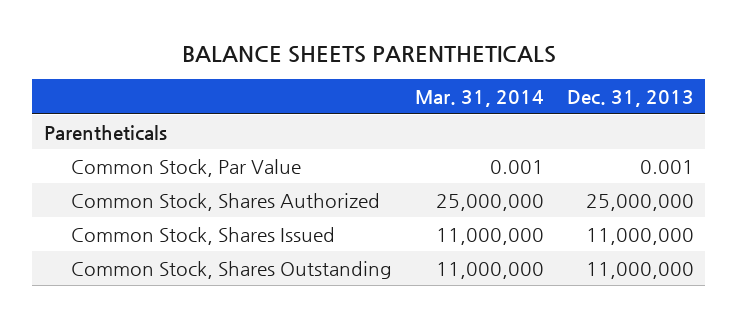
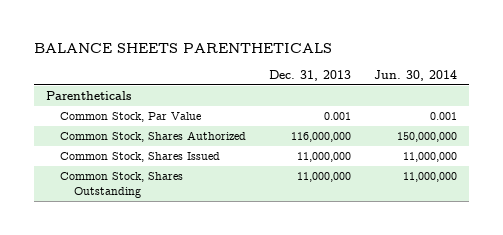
[414,90,544,108] Mar. 31, 2014 -> none
none -> [374,69,458,81] Jun. 30, 2014
[585,193,694,211] 25,000,000 -> [291,132,352,143] 116,000,000

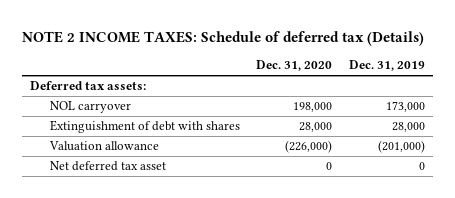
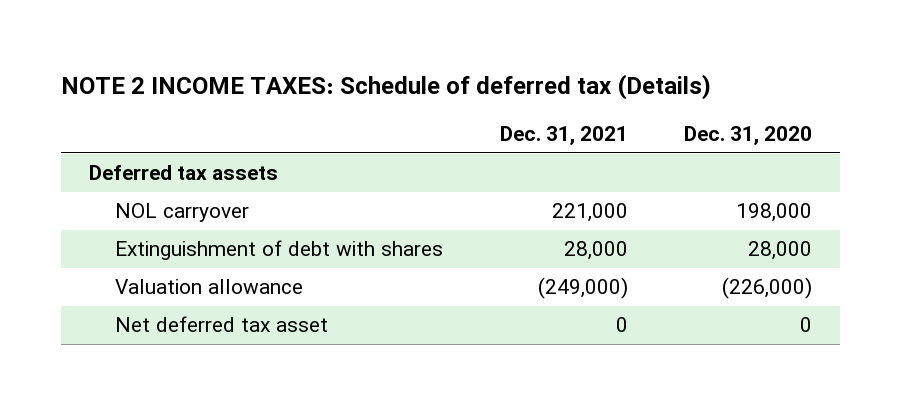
[348,60,425,72] Dec. 31, 2019 -> none
none -> [499,126,628,146] Dec. 31, 2021
[30,81,147,91] Deferred tax assets: -> [89,165,279,181] Deferred tax assets

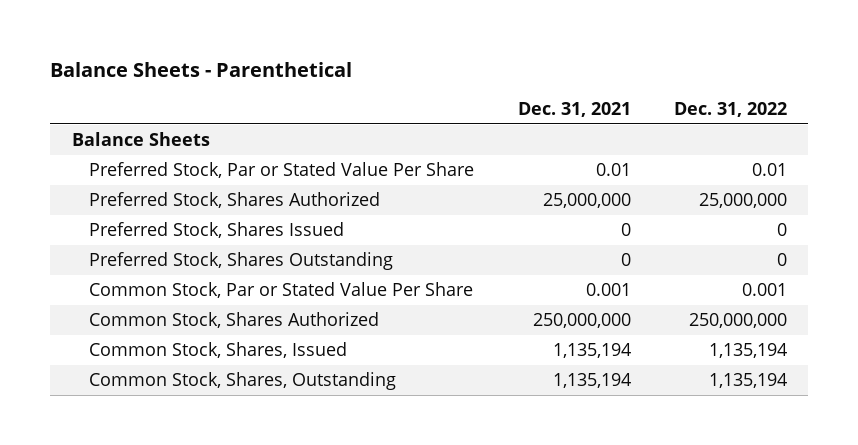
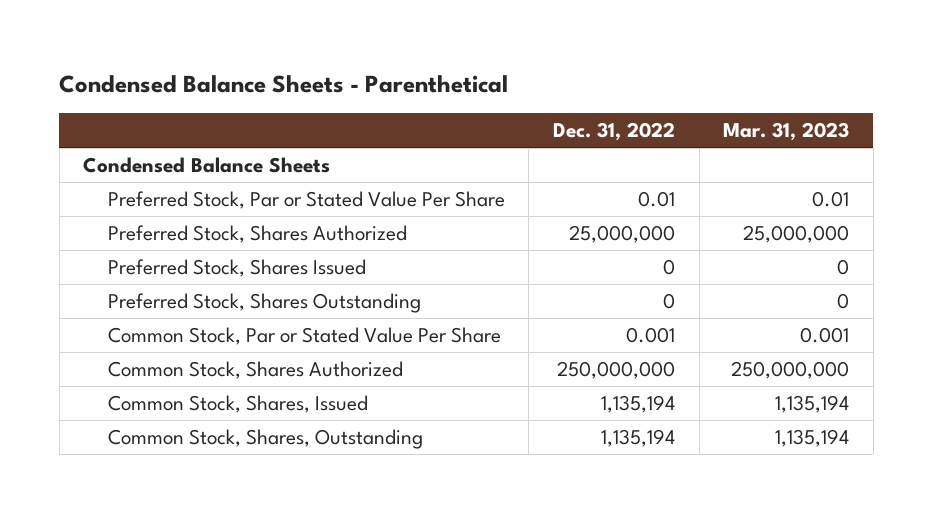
[50,61,353,77] Balance Sheets - Parenthetical -> [59,75,509,94] Condensed Balance Sheets - Parenthetical
[517,102,631,118] Dec. 31, 2021 -> none
none -> [723,122,850,142] Mar. 31, 2023
[71,131,210,146] Balance Sheets -> [83,157,331,174] Condensed Balance Sheets

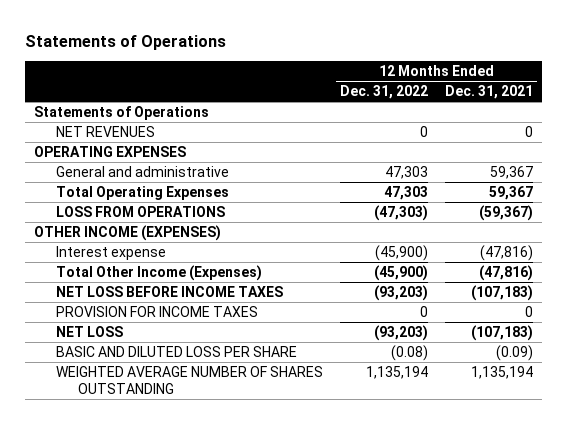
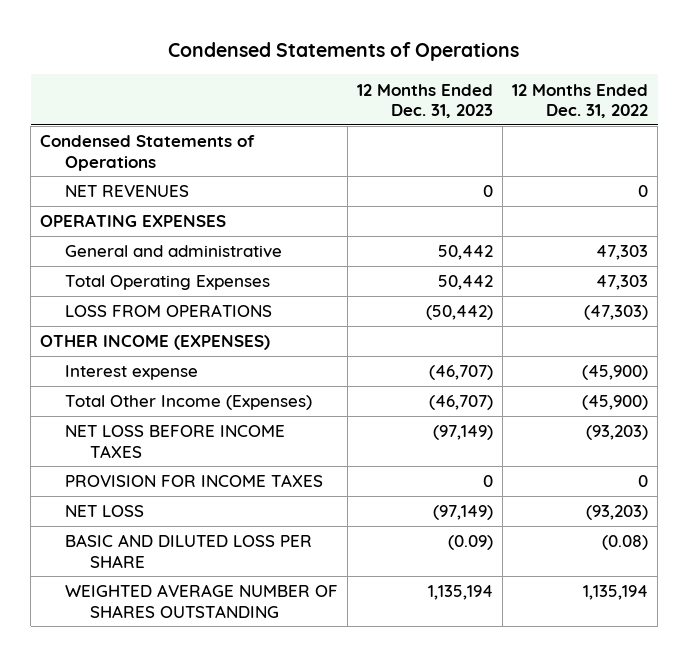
[25,35,227,51] Statements of Operations -> [168,42,520,62] Condensed Statements of Operations
[445,85,534,100] Dec. 31, 2021 -> none
none -> [357,83,494,119] 12 Months Ended Dec. 31, 2023
[33,106,209,121] Statements of Operations -> [40,135,256,171] Condensed Statements of Operations

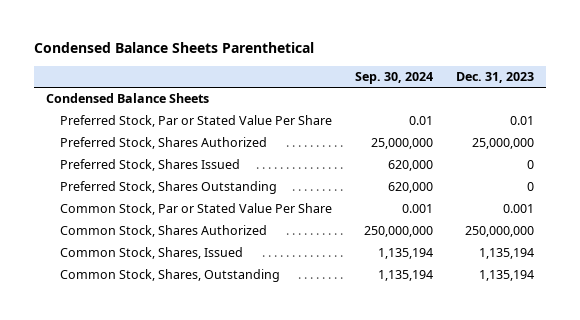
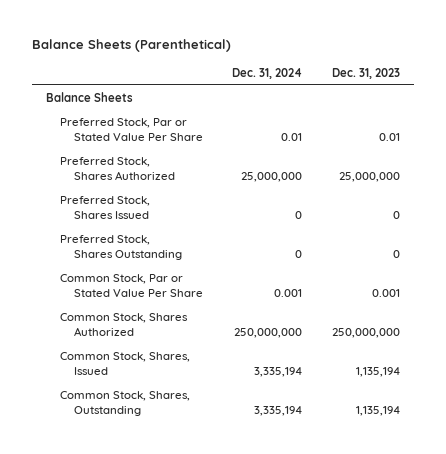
[34,42,315,54] Condensed Balance Sheets Parenthetical -> [31,39,231,53] Balance Sheets (Parenthetical)
[355,71,434,84] Sep. 30, 2024 -> none
none -> [232,67,303,79] Dec. 31, 2024
[45,93,209,104] Condensed Balance Sheets -> [46,92,134,103] Balance Sheets

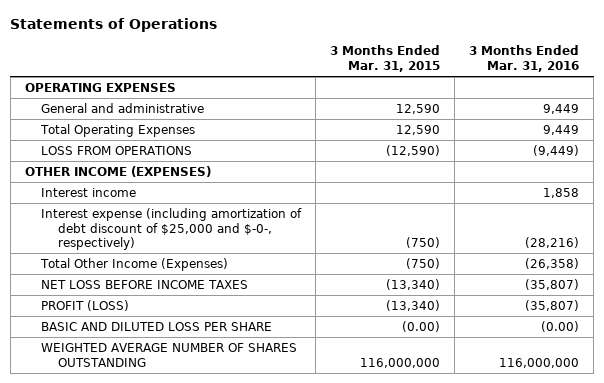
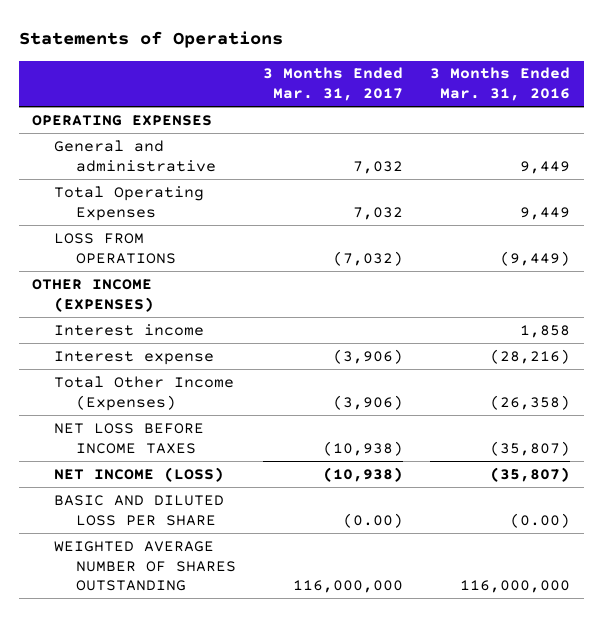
[330,45,441,73] 3 Months Ended Mar. 31, 2015 -> none
none -> [262,67,403,102] 3 Months Ended Mar. 31, 2017
[41,207,303,251] Interest expense (including amortization of debt discount of $25,000 and $-0-, respectively) -> [54,350,215,365] Interest expense
[41,299,130,311] PROFIT (LOSS) -> [54,466,225,482] NET INCOME (LOSS)

